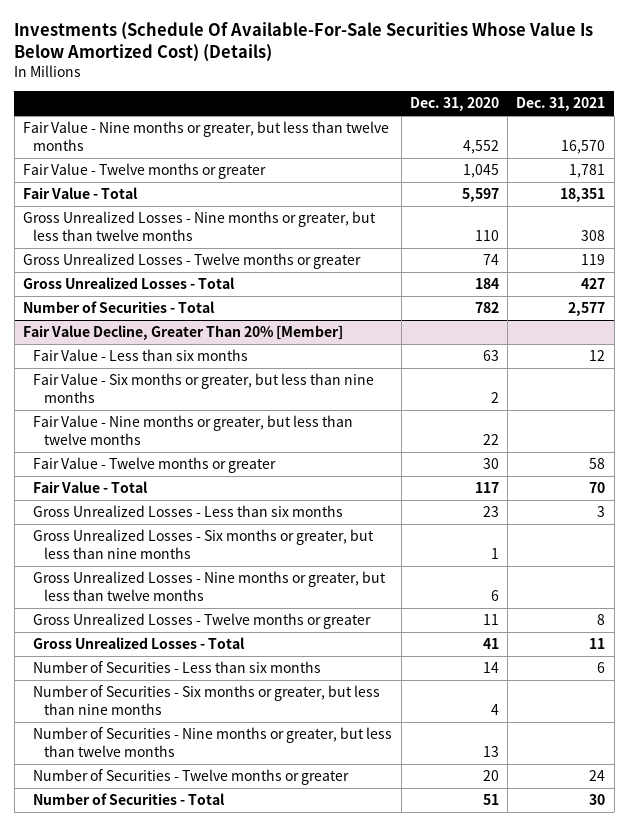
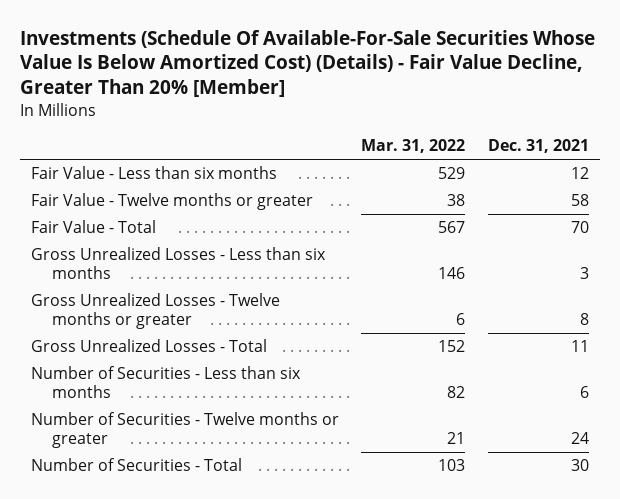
[14,22,594,63] Investments (Schedule Of Available-For-Sale Securities Whose Value Is Below Amortized Cost) (Details) -> [19,29,595,98] Investments (Schedule Of Available-For-Sale Securities Whose Value Is Below Amortized Cost) (Details) - Fair Value Decline, Greater Than 20% [Member]
[409,97,499,112] Dec. 31, 2020 -> none
none -> [361,139,466,154] Mar. 31, 2022
[22,121,389,152] Fair Value - Nine months or greater, but less than twelve months -> none
[22,163,266,180] Fair Value - Twelve months or greater -> none
[22,187,138,200] Fair Value - Total -> none
[22,211,376,242] Gross Unrealized Losses - Nine months or greater, but less than twelve months -> none
[22,253,361,270] Gross Unrealized Losses - Twelve months or greater -> none
[22,277,235,290] Gross Unrealized Losses - Total -> none
[22,301,215,314] Number of Securities - Total -> none
[22,325,343,341] Fair Value Decline, Greater Than 20% [Member] -> none
[33,373,375,404] Fair Value - Six months or greater, but less than nine months -> none
[33,415,354,446] Fair Value - Nine months or greater, but less than twelve months -> none
[33,529,375,560] Gross Unrealized Losses - Six months or greater, but less than nine months -> none
[33,571,387,602] Gross Unrealized Losses - Nine months or greater, but less than twelve months -> none
[33,685,381,716] Number of Securities - Six months or greater, but less than nine months -> none
[33,727,393,758] Number of Securities - Nine months or greater, but less than twelve months -> none

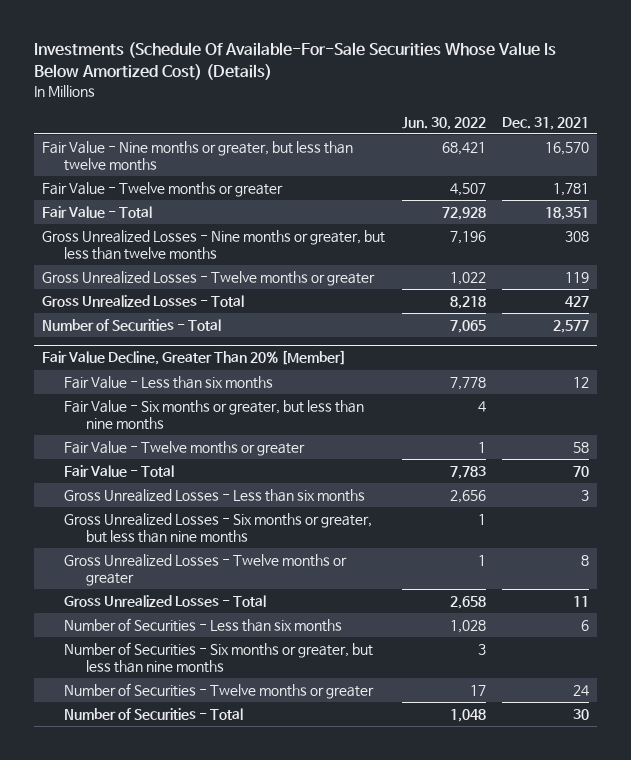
[19,29,595,98] Investments (Schedule Of Available-For-Sale Securities Whose Value Is Below Amortized Cost) (Details) - Fair Value Decline, Greater Than 20% [Member] -> [33,42,556,80] Investments (Schedule Of Available-For-Sale Securities Whose Value Is Below Amortized Cost) (Details)
[361,139,466,154] Mar. 31, 2022 -> none
none -> [401,116,486,130] Jun. 30, 2022
none -> [42,141,354,171] Fair Value - Nine months or greater, but less than twelve months
none -> [42,182,284,198] Fair Value - Twelve months or greater
none -> [42,206,153,219] Fair Value - Total
none -> [42,230,386,260] Gross Unrealized Losses - Nine months or greater, but less than twelve months
none -> [42,271,376,287] Gross Unrealized Losses - Twelve months or greater
none -> [42,295,245,308] Gross Unrealized Losses - Total
none -> [42,319,222,332] Number of Securities - Total
none -> [42,350,347,366] Fair Value Decline, Greater Than 20% [Member]
none -> [64,400,365,430] Fair Value - Six months or greater, but less than nine months
none -> [64,513,373,543] Gross Unrealized Losses - Six months or greater, but less than nine months
none -> [64,642,374,673] Number of Securities - Six months or greater, but less than nine months

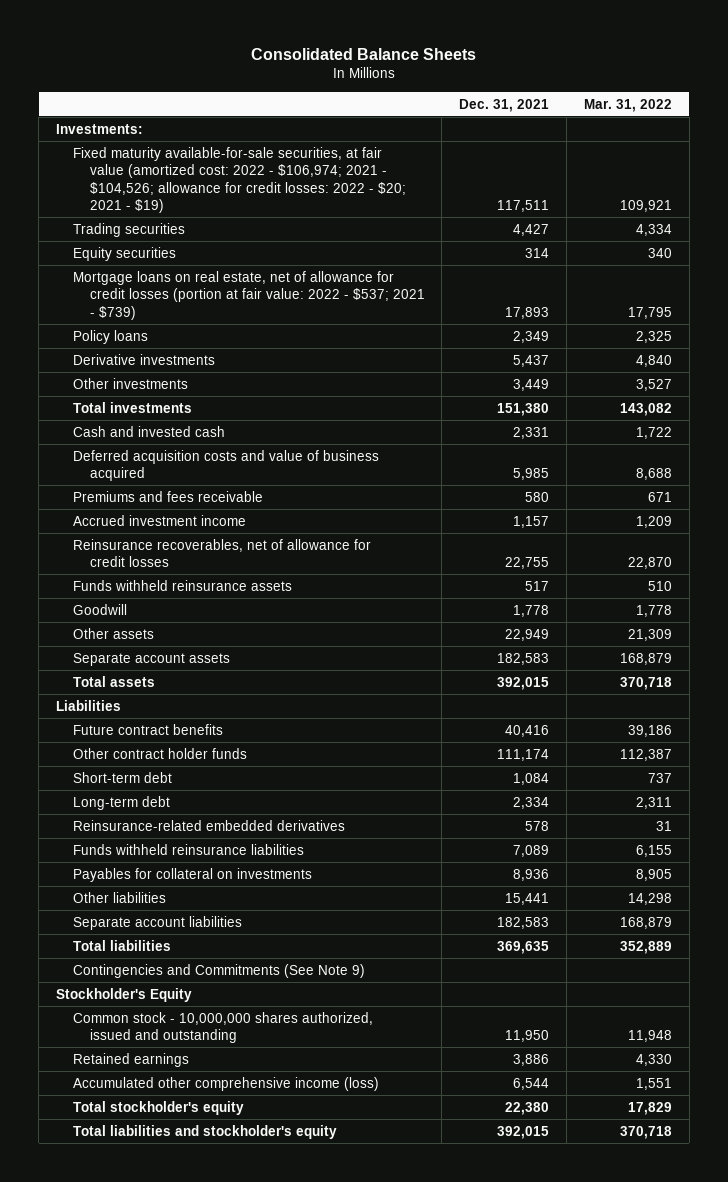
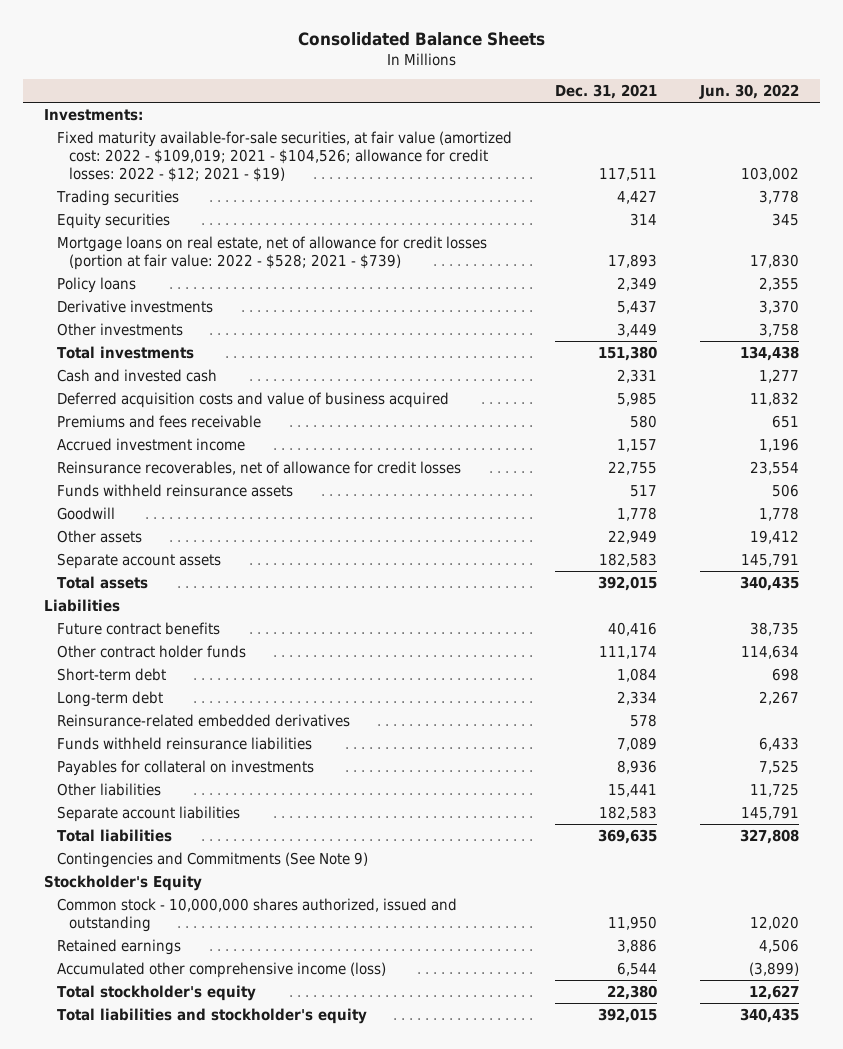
[583,98,672,112] Mar. 31, 2022 -> none
none -> [698,84,799,100] Jun. 30, 2022
[72,146,406,214] Fixed maturity available-for-sale securities, at fair value (amortized cost: 2022 - $106,974; 2021 - $104,526; allowance for credit losses: 2022 - $20; 2021 - $19) -> [56,130,512,182] Fixed maturity available-for-sale securities, at fair value (amortized cost: 2022 - $109,019; 2021 - $104,526; allowance for credit losses: 2022 - $12; 2021 - $19)
[72,270,425,320] Mortgage loans on real estate, net of allowance for credit losses (portion at fair value: 2022 - $537; 2021 - $739) -> [56,235,487,270] Mortgage loans on real estate, net of allowance for credit losses (portion at fair value: 2022 - $528; 2021 - $739)

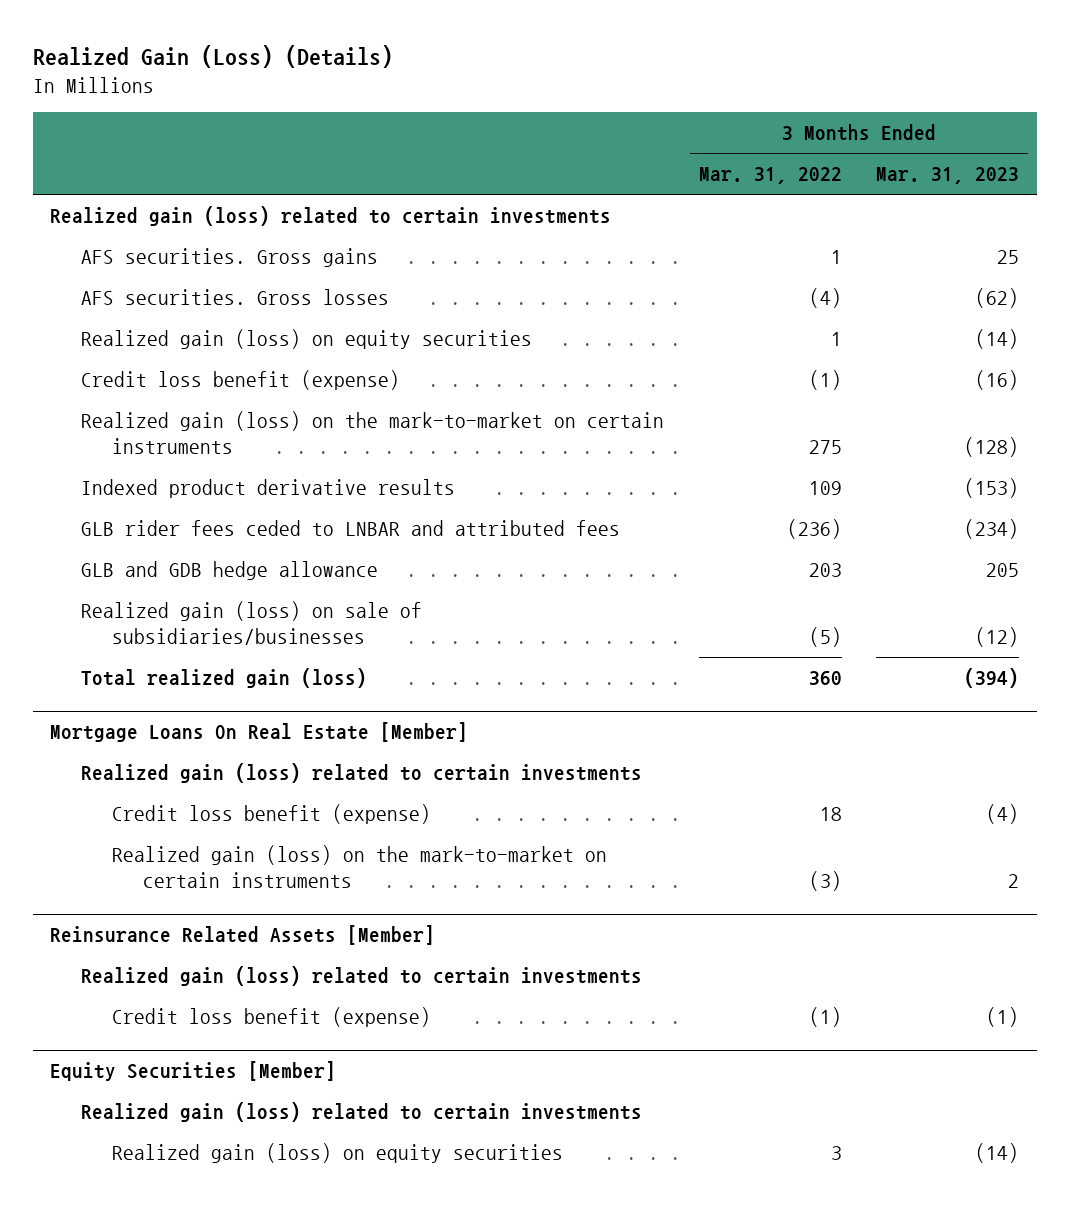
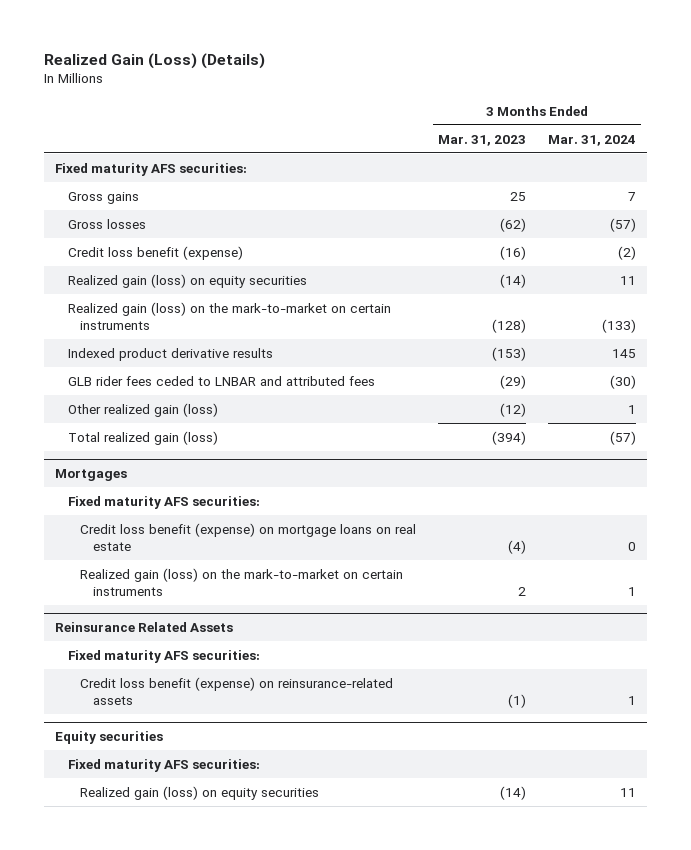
[698,167,842,185] Mar. 31, 2022 -> none
none -> [547,134,636,146] Mar. 31, 2024
[50,206,612,227] Realized gain (loss) related to certain investments -> none
none -> [54,162,247,176] Fixed maturity AFS securities:
[80,248,378,268] AFS securities. Gross gains -> [67,191,139,204] Gross gains
[80,289,389,306] AFS securities. Gross losses -> [67,218,146,229] Gross losses
[80,329,532,350] Realized gain (loss) on equity securities -> [67,273,307,288] Realized gain (loss) on equity securities
[80,561,378,581] GLB and GDB hedge allowance -> none
[80,601,422,646] Realized gain (loss) on sale of subsidiaries/businesses -> none
[964,519,1020,540] (234) -> [500,374,527,389] (29)
none -> [67,402,218,417] Other realized gain (loss)
[80,763,642,784] Realized gain (loss) related to certain investments -> none
[111,804,431,825] Credit loss benefit (expense) -> none
[50,722,469,743] Mortgage Loans On Real Estate [Member] -> [54,469,127,482] Mortgages
none -> [67,495,260,509] Fixed maturity AFS securities:
none -> [80,522,417,551] Credit loss benefit (expense) on mortgage loans on real estate
[80,966,642,987] Realized gain (loss) related to certain investments -> none
[80,1102,642,1123] Realized gain (loss) related to certain investments -> none
[50,925,436,946] Reinsurance Related Assets [Member] -> [54,622,233,633] Reinsurance Related Assets
none -> [67,649,260,663] Fixed maturity AFS securities:
[111,1007,431,1028] Credit loss benefit (expense) -> [80,676,394,705] Credit loss benefit (expense) on reinsurance-related assets
[50,1061,337,1082] Equity Securities [Member] -> [54,731,163,745] Equity securities
none -> [67,758,260,772] Fixed maturity AFS securities:

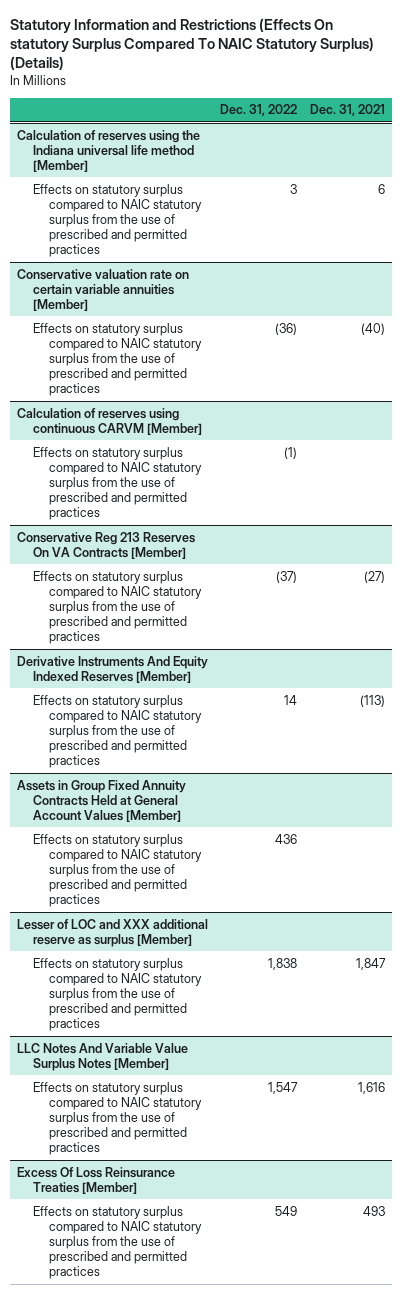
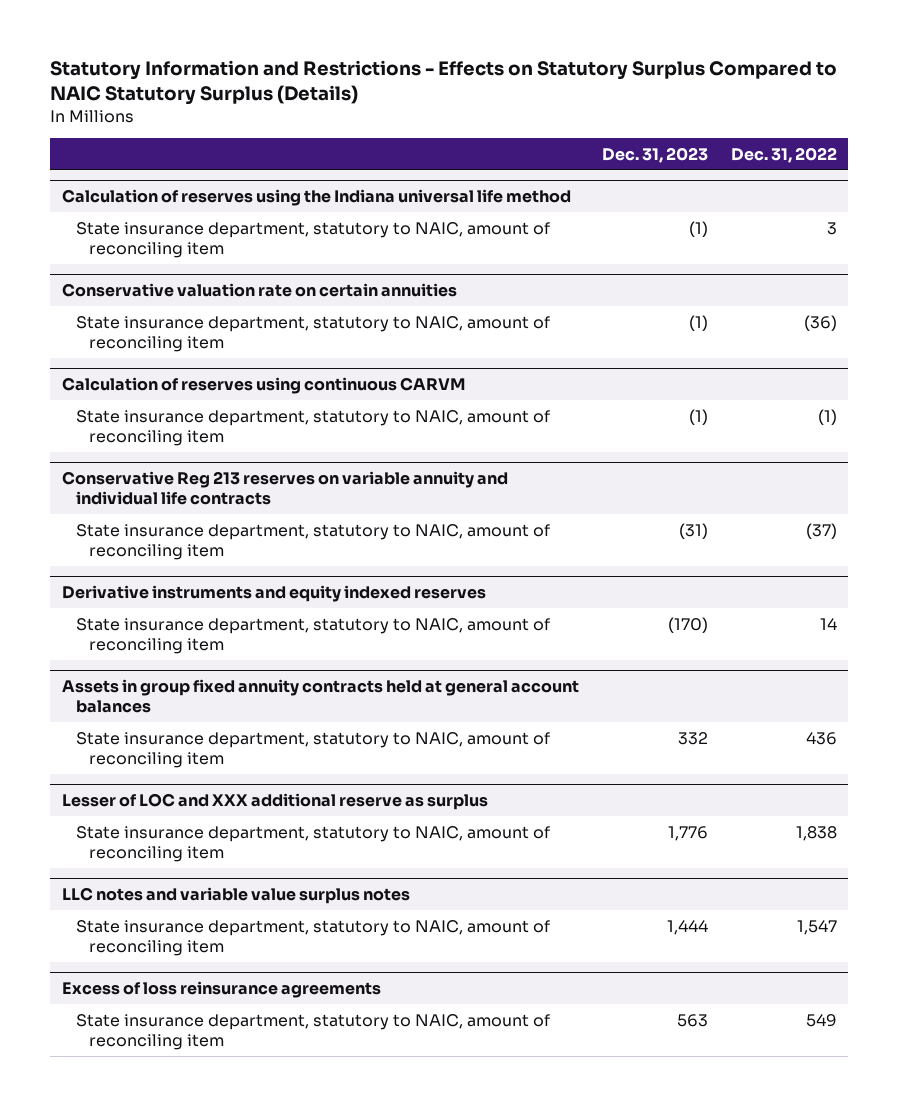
[10,17,375,71] Statutory Information and Restrictions (Effects On statutory Surplus Compared To NAIC Statutory Surplus) (Details) -> [50,60,838,106] Statutory Information and Restrictions - Effects on Statutory Surplus Compared to NAIC Statutory Surplus (Details)
[310,104,386,117] Dec. 31, 2021 -> none
none -> [601,146,708,163] Dec. 31, 2023
[16,531,195,559] Conservative Reg 213 Reserves On VA Contracts [Member] -> none
[16,129,200,172] Calculation of reserves using the Indiana universal life method [Member] -> [61,188,571,206] Calculation of reserves using the Indiana universal life method
[33,183,203,258] Effects on statutory surplus compared to NAIC statutory surplus from the use of prescribed and permitted practices -> [75,221,550,258] State insurance department, statutory to NAIC, amount of reconciling item
[16,268,189,311] Conservative valuation rate on certain variable annuities [Member] -> [61,282,457,297] Conservative valuation rate on certain annuities
[33,322,203,397] Effects on statutory surplus compared to NAIC statutory surplus from the use of prescribed and permitted practices -> [75,315,550,352] State insurance department, statutory to NAIC, amount of reconciling item
[16,407,203,435] Calculation of reserves using continuous CARVM [Member] -> [61,376,466,394] Calculation of reserves using continuous CARVM
[33,446,203,521] Effects on statutory surplus compared to NAIC statutory surplus from the use of prescribed and permitted practices -> [75,409,550,446] State insurance department, statutory to NAIC, amount of reconciling item
none -> [61,470,508,505] Conservative Reg 213 reserves on variable annuity and individual life contracts
[33,570,203,645] Effects on statutory surplus compared to NAIC statutory surplus from the use of prescribed and permitted practices -> [75,523,550,560] State insurance department, statutory to NAIC, amount of reconciling item
[16,655,208,683] Derivative Instruments And Equity Indexed Reserves [Member] -> [61,584,486,602] Derivative instruments and equity indexed reserves
[33,694,203,769] Effects on statutory surplus compared to NAIC statutory surplus from the use of prescribed and permitted practices -> [75,617,550,654] State insurance department, statutory to NAIC, amount of reconciling item
[16,779,186,822] Assets in Group Fixed Annuity Contracts Held at General Account Values [Member] -> [61,678,579,713] Assets in group fixed annuity contracts held at general account balances
[33,833,203,908] Effects on statutory surplus compared to NAIC statutory surplus from the use of prescribed and permitted practices -> [75,731,550,768] State insurance department, statutory to NAIC, amount of reconciling item
[16,918,208,947] Lesser of LOC and XXX additional reserve as surplus [Member] -> [61,792,488,810] Lesser of LOC and XXX additional reserve as surplus
[33,957,203,1032] Effects on statutory surplus compared to NAIC statutory surplus from the use of prescribed and permitted practices -> [75,825,550,862] State insurance department, statutory to NAIC, amount of reconciling item
[16,1042,188,1071] LLC Notes And Variable Value Surplus Notes [Member] -> [61,886,410,904] LLC notes and variable value surplus notes
[33,1081,203,1156] Effects on statutory surplus compared to NAIC statutory surplus from the use of prescribed and permitted practices -> [75,919,550,956] State insurance department, statutory to NAIC, amount of reconciling item
[16,1166,175,1194] Excess Of Loss Reinsurance Treaties [Member] -> [61,980,381,998] Excess of loss reinsurance agreements
[33,1205,203,1280] Effects on statutory surplus compared to NAIC statutory surplus from the use of prescribed and permitted practices -> [75,1013,550,1050] State insurance department, statutory to NAIC, amount of reconciling item

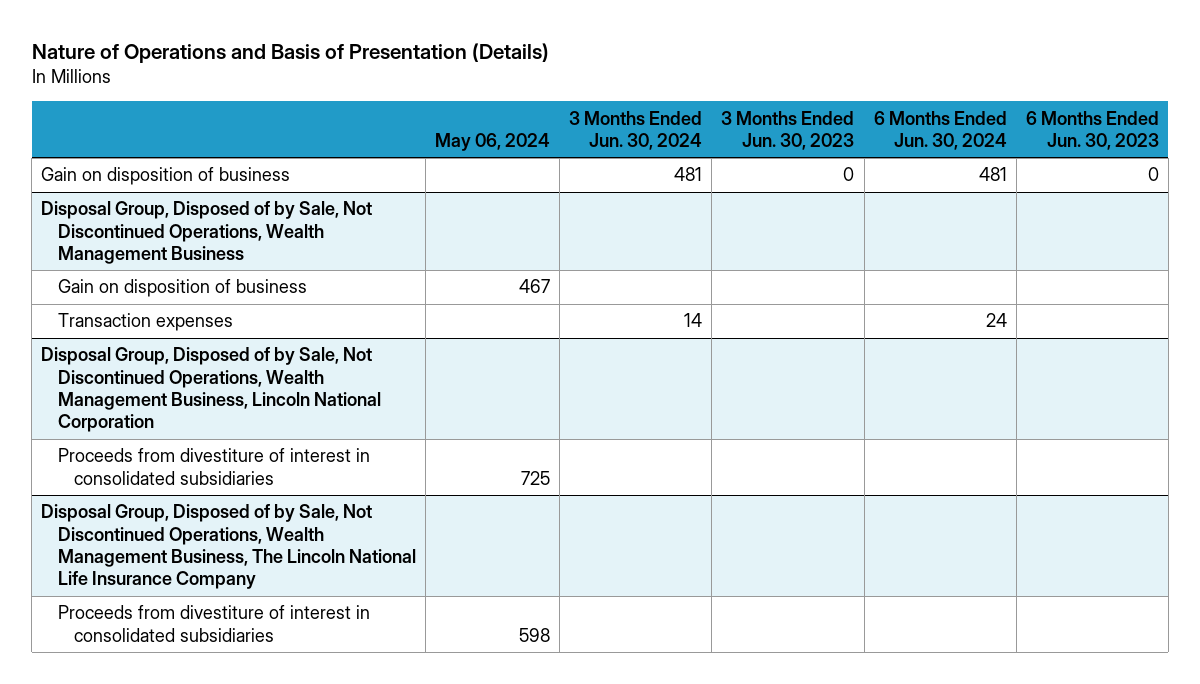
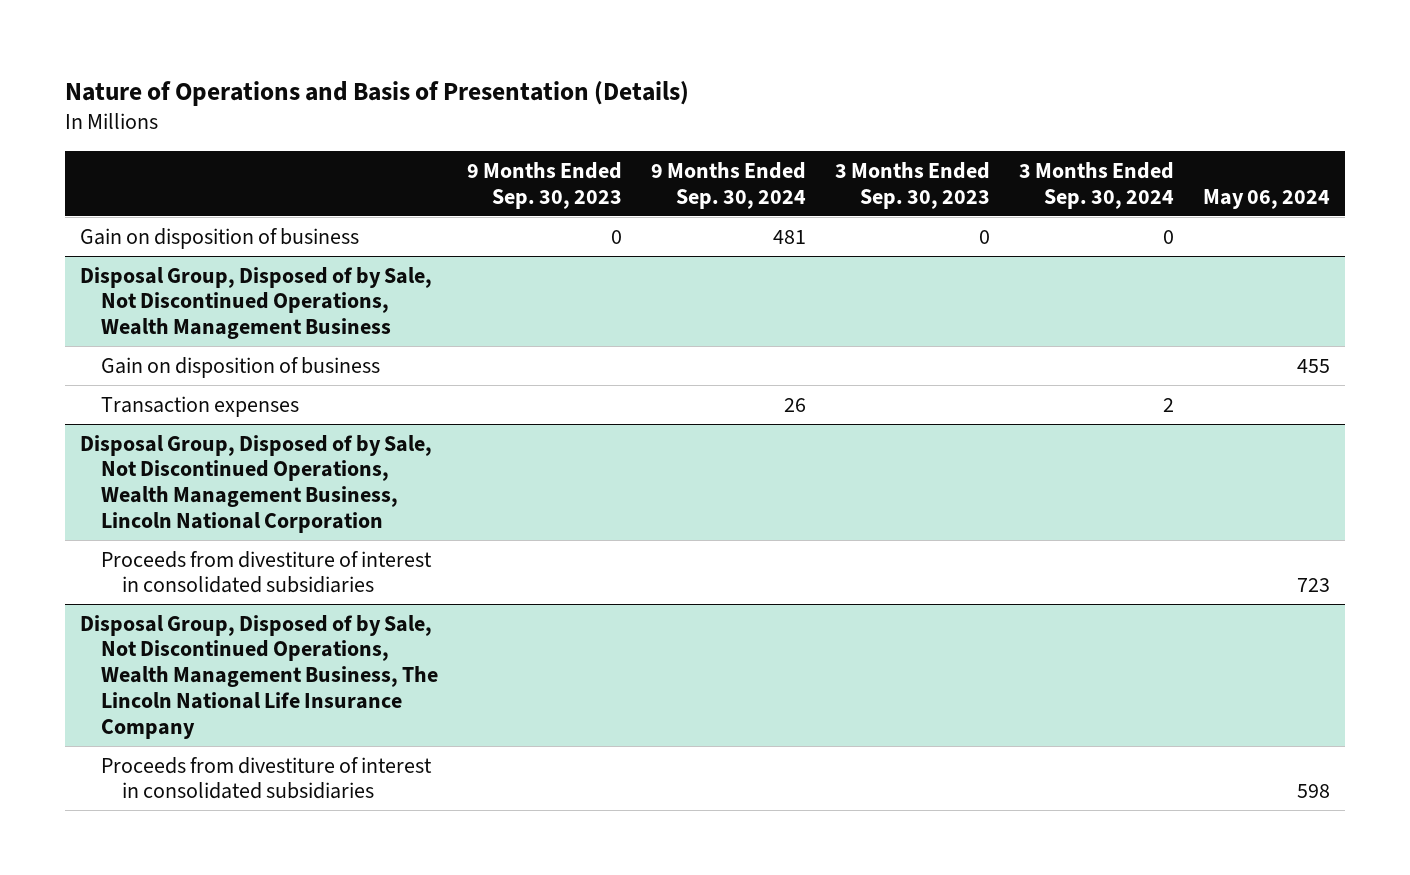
[569,110,703,150] 3 Months Ended Jun. 30, 2024 -> none
[721,110,855,150] 3 Months Ended Jun. 30, 2023 -> none
[873,110,1007,150] 6 Months Ended Jun. 30, 2024 -> none
[1025,110,1159,150] 6 Months Ended Jun. 30, 2023 -> none
none -> [466,161,622,209] 9 Months Ended Sep. 30, 2023
none -> [651,161,807,209] 9 Months Ended Sep. 30, 2024
none -> [835,161,991,209] 3 Months Ended Sep. 30, 2023
none -> [1019,161,1175,209] 3 Months Ended Sep. 30, 2024
[518,279,550,294] 467 -> [1297,358,1331,373] 455
[520,470,550,485] 725 -> [1297,578,1331,593] 723

